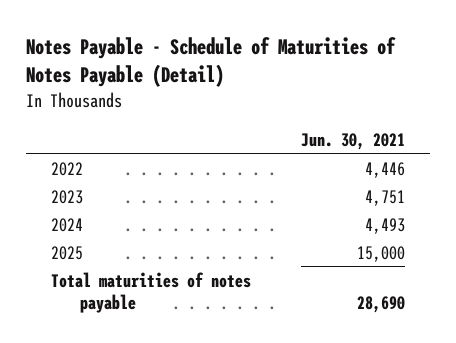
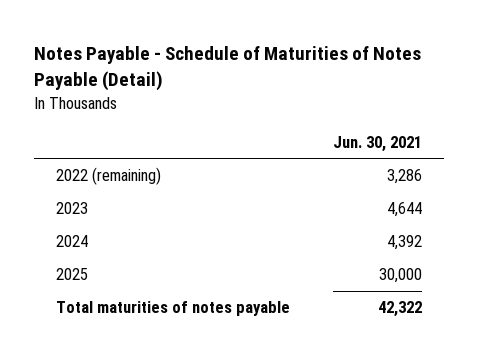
[50,161,83,176] 2022 -> [55,167,161,186] 2022 (remaining)
[365,161,406,178] 4,446 -> [387,169,423,185] 3,286
[365,189,406,206] 4,751 -> [387,202,423,218] 4,644
[365,217,406,234] 4,493 -> [387,235,423,251] 4,392
[357,245,406,262] 15,000 -> [379,268,423,284] 30,000
[357,295,406,313] 28,690 -> [378,301,423,318] 42,322

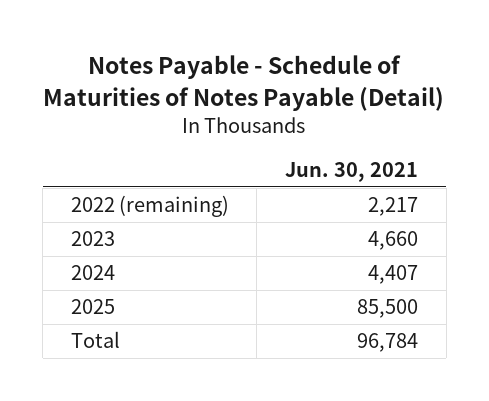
[387,169,423,185] 3,286 -> [368,197,419,217] 2,217
[387,202,423,218] 4,644 -> [368,231,419,251] 4,660
[387,235,423,251] 4,392 -> [368,265,419,285] 4,407
[379,268,423,284] 30,000 -> [357,299,419,319] 85,500
[55,301,290,317] Total maturities of notes payable -> [70,331,120,349] Total
[378,301,423,318] 42,322 -> [357,333,419,353] 96,784

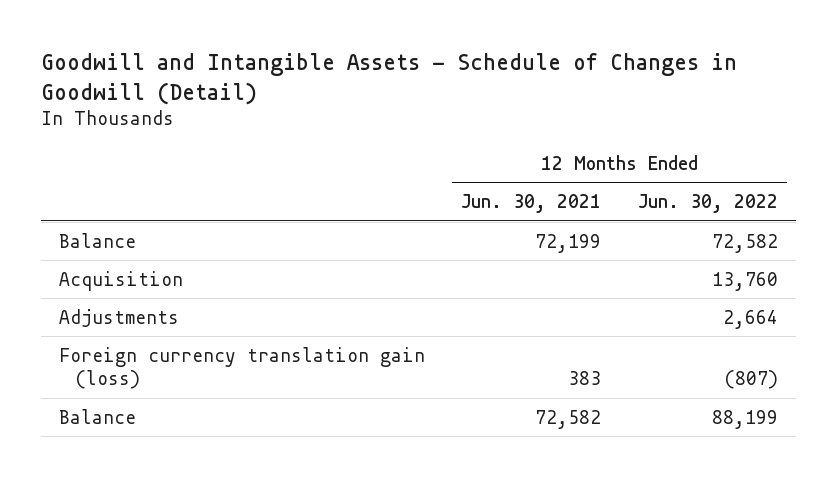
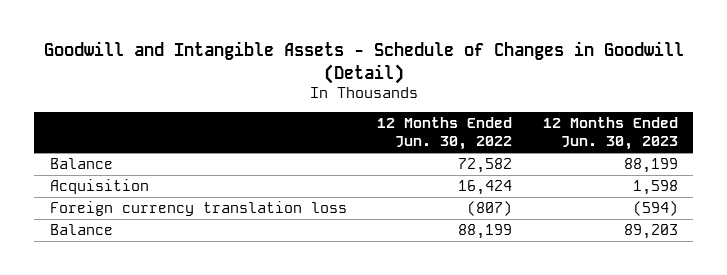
[461,194,602,214] Jun. 30, 2021 -> none
none -> [542,117,678,150] 12 Months Ended Jun. 30, 2023
[58,308,179,327] Adjustments -> none
[711,271,778,291] 13,760 -> [458,180,513,196] 16,424
[58,346,425,390] Foreign currency translation gain (loss) -> [49,201,347,217] Foreign currency translation loss

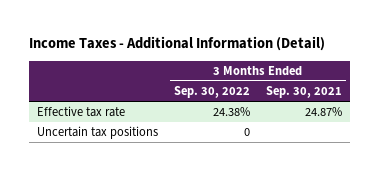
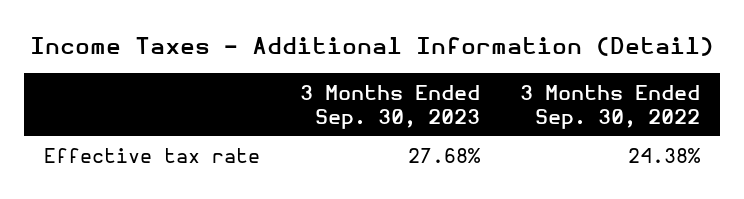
[266,86,343,99] Sep. 30, 2021 -> none
none -> [299,84,480,130] 3 Months Ended Sep. 30, 2023
[36,126,158,140] Uncertain tax positions -> none

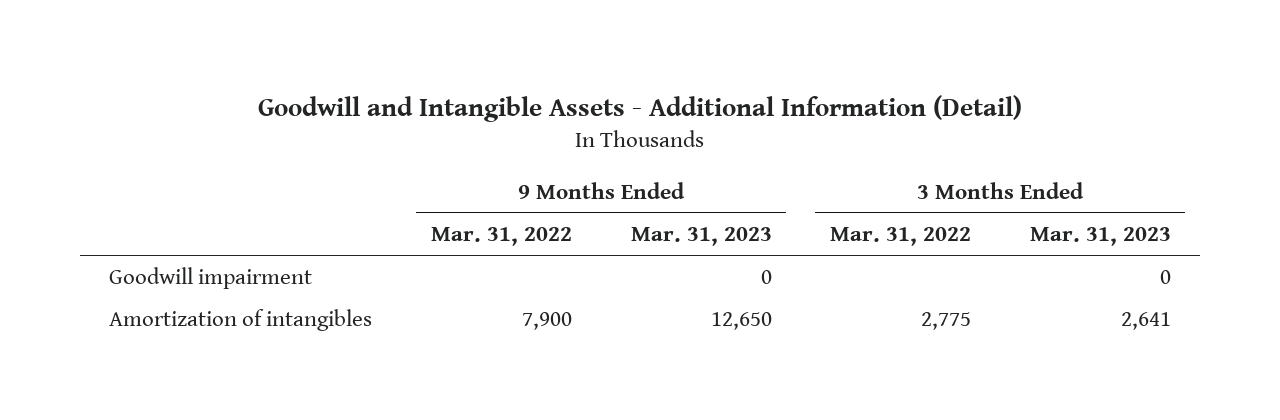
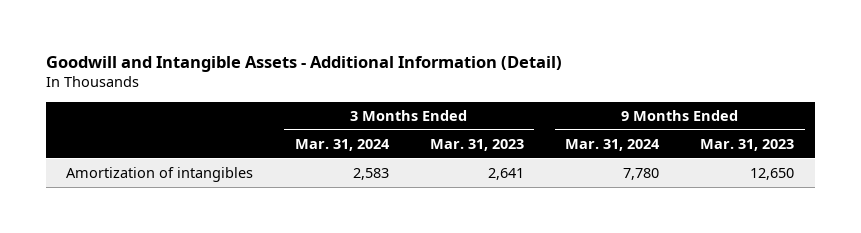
[431,227,573,247] Mar. 31, 2022 -> none
[830,227,972,247] Mar. 31, 2022 -> none
none -> [294,138,390,151] Mar. 31, 2024
none -> [565,138,661,151] Mar. 31, 2024
[109,267,313,290] Goodwill impairment -> none

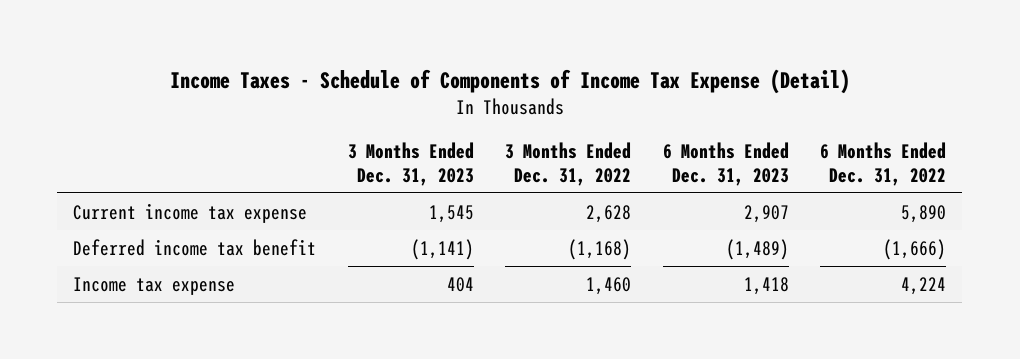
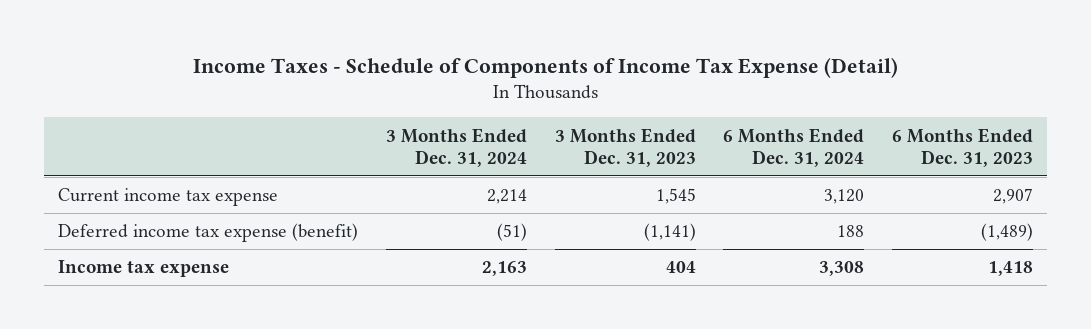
[505,142,632,186] 3 Months Ended Dec. 31, 2022 -> none
[820,142,947,186] 6 Months Ended Dec. 31, 2022 -> none
none -> [385,127,527,167] 3 Months Ended Dec. 31, 2024
none -> [723,127,865,167] 6 Months Ended Dec. 31, 2024
[73,238,317,256] Deferred income tax benefit -> [57,223,358,243] Deferred income tax expense (benefit)

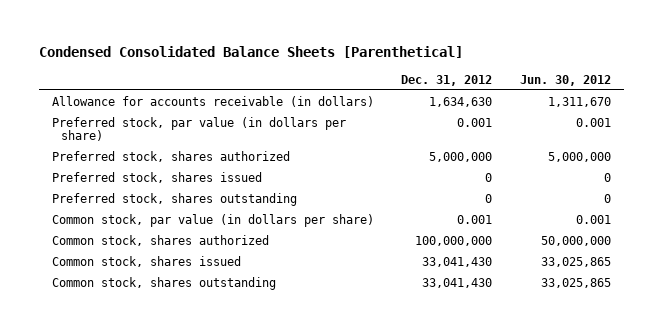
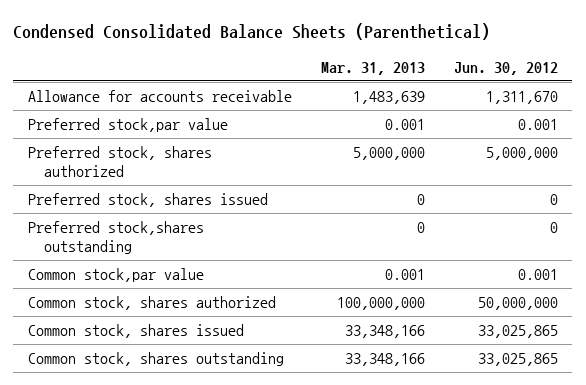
[38,46,463,59] Condensed Consolidated Balance Sheets [Parenthetical] -> [13,23,491,41] Condensed Consolidated Balance Sheets (Parenthetical)
[401,74,493,86] Dec. 31, 2012 -> none
none -> [320,61,425,75] Mar. 31, 2013
[52,95,375,107] Allowance for accounts receivable (in dollars) -> [27,89,292,102] Allowance for accounts receivable
[52,116,347,142] Preferred stock, par value (in dollars per share) -> [27,117,228,132] Preferred stock,par value
[52,192,298,206] Preferred stock, shares outstanding -> [27,220,204,255] Preferred stock,shares outstanding
[52,213,375,227] Common stock, par value (in dollars per share) -> [27,267,204,282] Common stock,par value

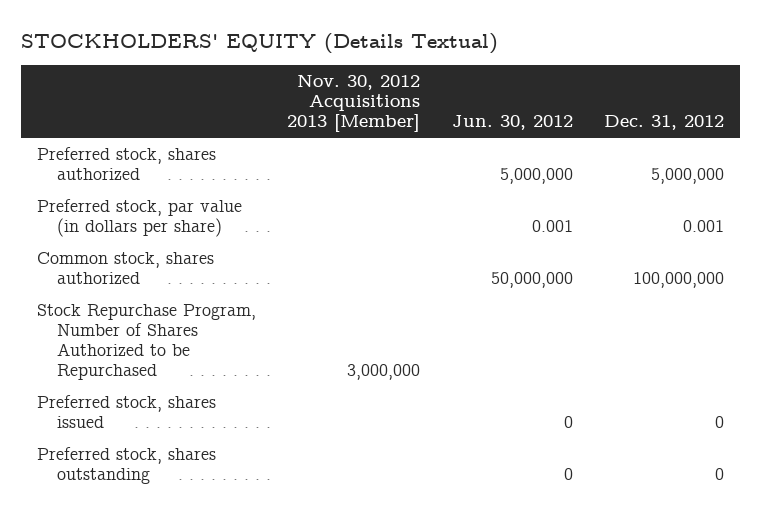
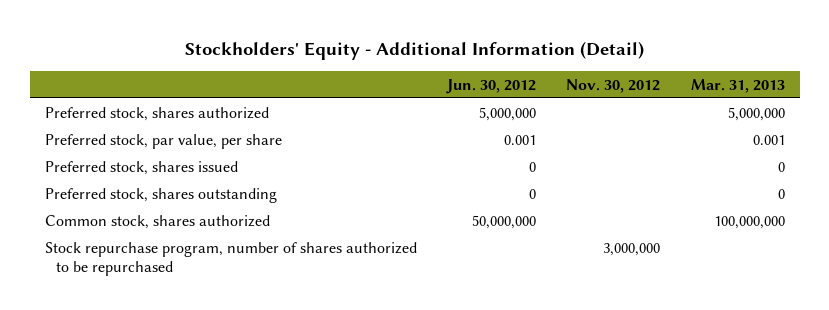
[20,32,498,54] STOCKHOLDERS' EQUITY (Details Textual) -> [184,40,644,60] Stockholders' Equity - Additional Information (Detail)
[287,74,421,133] Nov. 30, 2012 Acquisitions 2013 [Member] -> none
[604,115,725,131] Dec. 31, 2012 -> none
none -> [566,78,661,93] Nov. 30, 2012
none -> [690,78,785,93] Mar. 31, 2013
[36,303,256,381] Stock Repurchase Program, Number of Shares Authorized to be Repurchased -> none
[36,198,242,237] Preferred stock, par value (in dollars per share) -> [44,133,282,149] Preferred stock, par value, per share
[36,251,214,284] Common stock, shares authorized -> [44,214,270,229] Common stock, shares authorized
none -> [44,241,417,277] Stock repurchase program, number of shares authorized to be repurchased

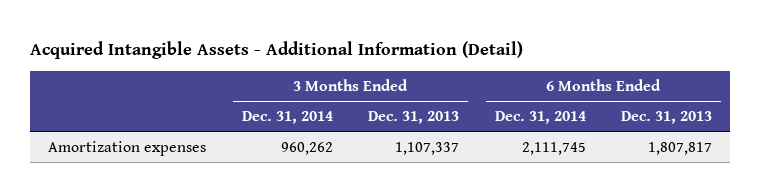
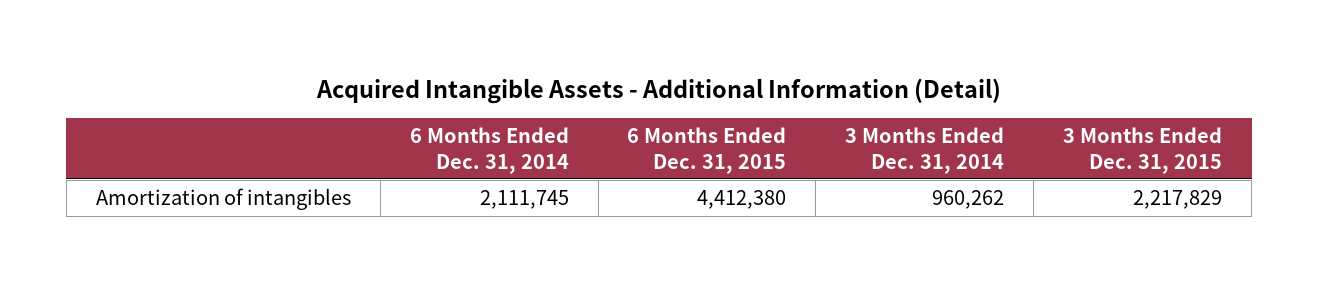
[368,111,460,125] Dec. 31, 2013 -> none
[621,111,713,125] Dec. 31, 2013 -> none
none -> [627,127,787,174] 6 Months Ended Dec. 31, 2015
none -> [1063,127,1223,174] 3 Months Ended Dec. 31, 2015
[48,141,207,157] Amortization expenses -> [95,188,351,211] Amortization of intangibles

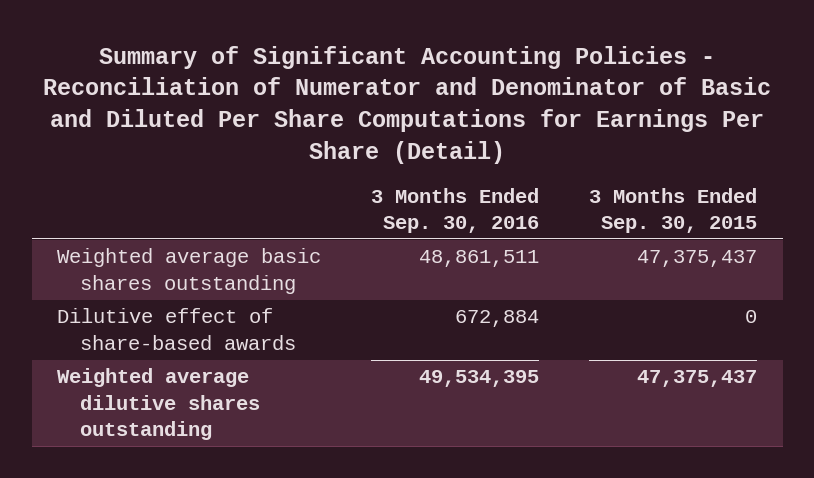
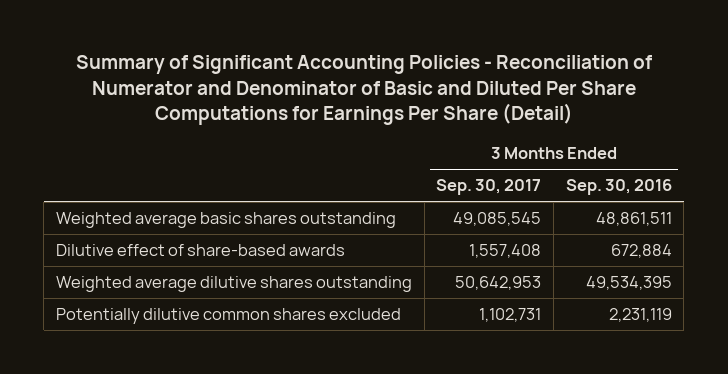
[589,187,758,233] 3 Months Ended Sep. 30, 2015 -> none
none -> [436,179,542,196] Sep. 30, 2017
none -> [56,308,402,325] Potentially dilutive common shares excluded

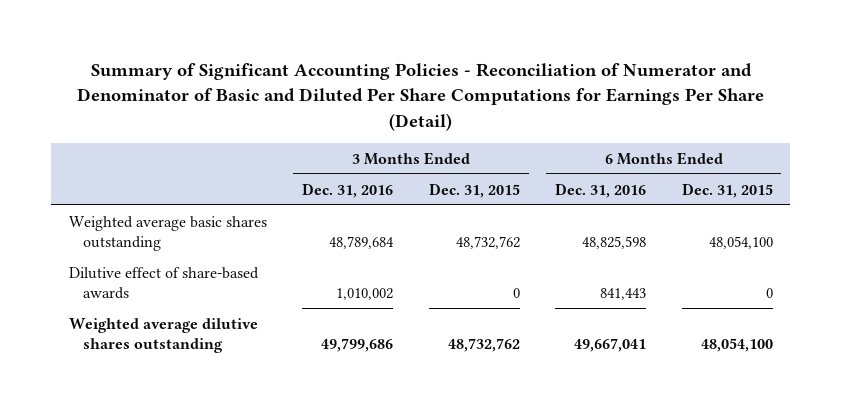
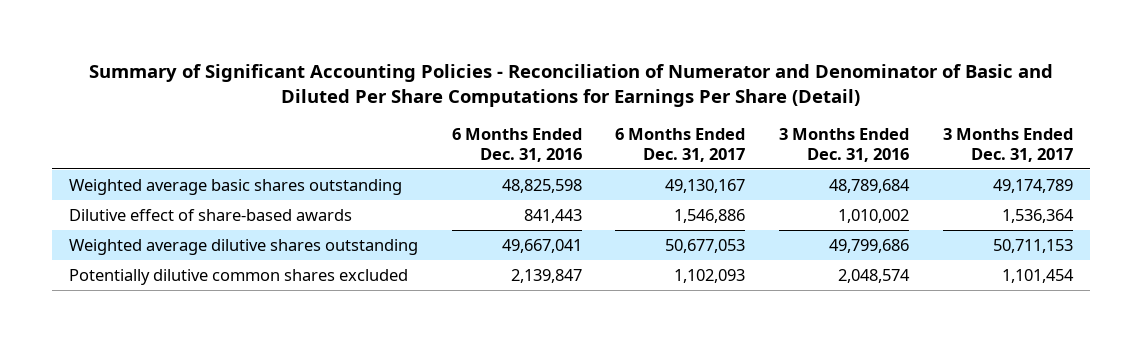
[428,182,520,198] Dec. 31, 2015 -> none
[681,182,773,198] Dec. 31, 2015 -> none
none -> [615,128,746,162] 6 Months Ended Dec. 31, 2017
none -> [942,128,1073,162] 3 Months Ended Dec. 31, 2017
none -> [69,269,409,286] Potentially dilutive common shares excluded

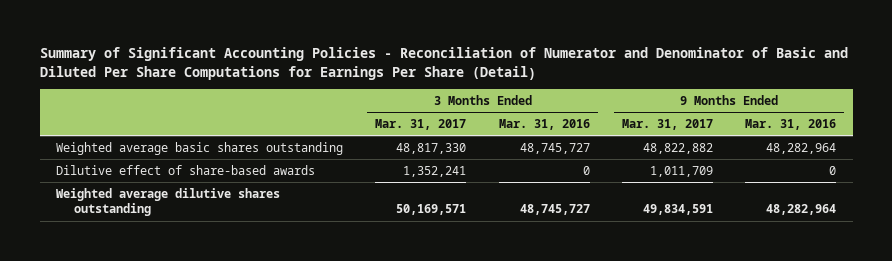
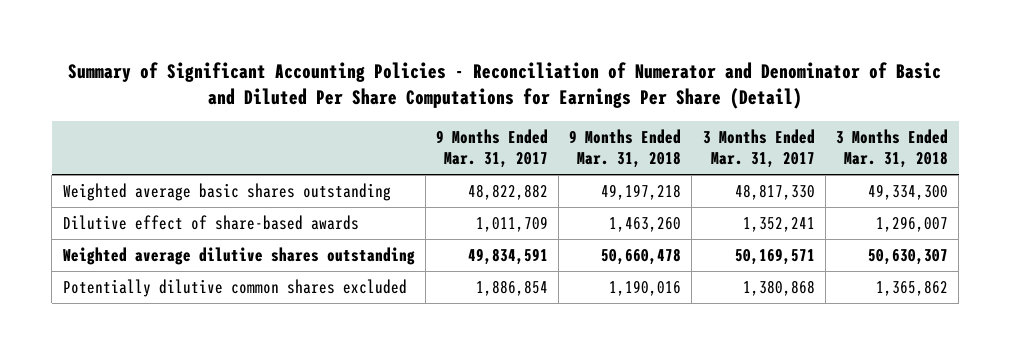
[498,119,590,131] Mar. 31, 2016 -> none
[745,119,837,131] Mar. 31, 2016 -> none
none -> [569,128,682,169] 9 Months Ended Mar. 31, 2018
none -> [835,128,948,169] 3 Months Ended Mar. 31, 2018
none -> [62,278,407,297] Potentially dilutive common shares excluded

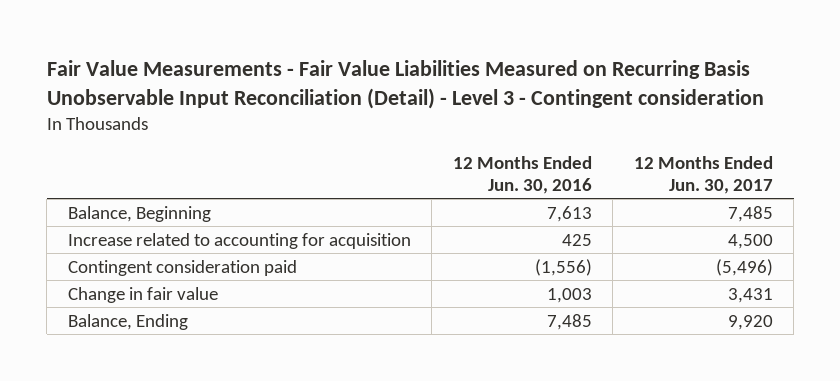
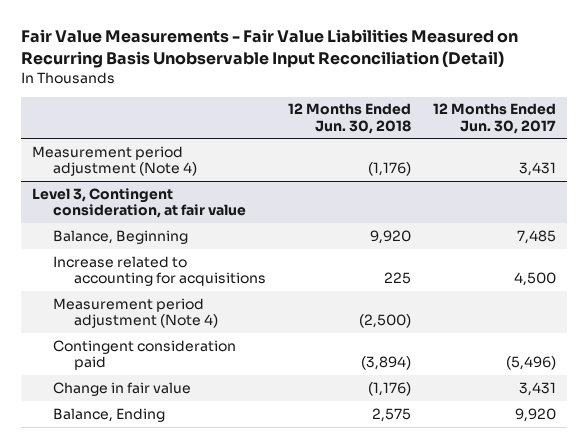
[46,59,764,109] Fair Value Measurements - Fair Value Liabilities Measured on Recurring Basis Unobservable Input Reconciliation (Detail) - Level 3 - Contingent consideration -> [20,29,518,68] Fair Value Measurements - Fair Value Liabilities Measured on Recurring Basis Unobservable Input Reconciliation (Detail)
[452,155,592,194] 12 Months Ended Jun. 30, 2016 -> none
none -> [288,103,412,134] 12 Months Ended Jun. 30, 2018
none -> [31,145,197,177] Measurement period adjustment (Note 4)
none -> [31,187,246,219] Level 3, Contingent consideration, at fair value
[67,232,411,249] Increase related to accounting for acquisition -> [52,255,267,287] Increase related to accounting for acquisitions
none -> [52,297,219,329] Measurement period adjustment (Note 4)

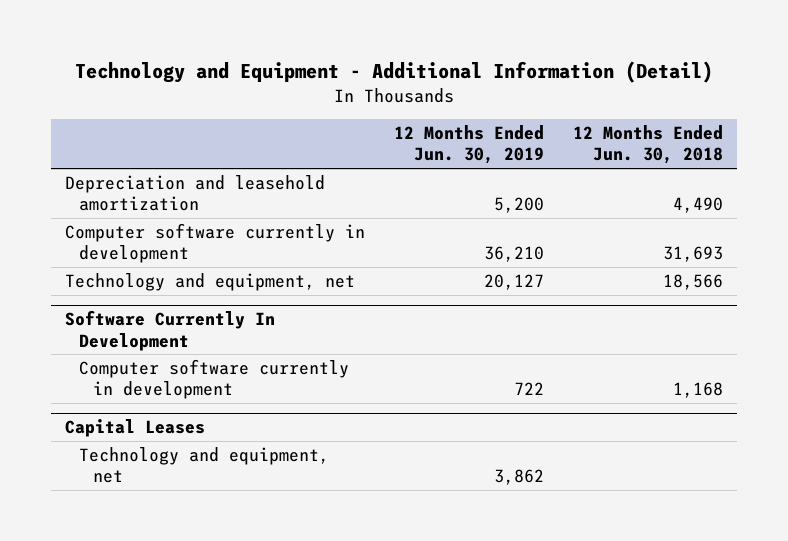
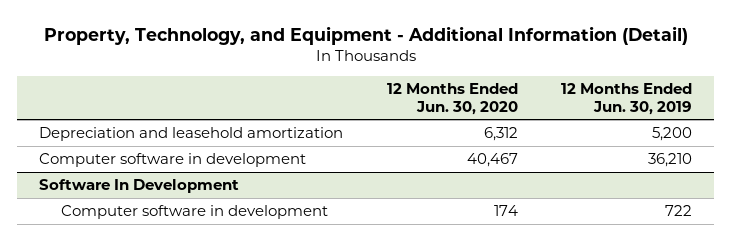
[75,61,714,84] Technology and Equipment - Additional Information (Detail) -> [43,25,688,45] Property, Technology, and Equipment - Additional Information (Detail)
[572,125,723,165] 12 Months Ended Jun. 30, 2018 -> none
none -> [386,83,518,115] 12 Months Ended Jun. 30, 2020
[65,272,356,291] Technology and equipment, net -> none
[65,419,206,438] Capital Leases -> none
[79,446,330,484] Technology and equipment, net -> none
[65,222,366,264] Computer software currently in development -> [38,153,306,168] Computer software in development
[65,310,276,351] Software Currently In Development -> [38,179,239,194] Software In Development
[79,358,350,400] Computer software currently in development -> [60,205,328,220] Computer software in development

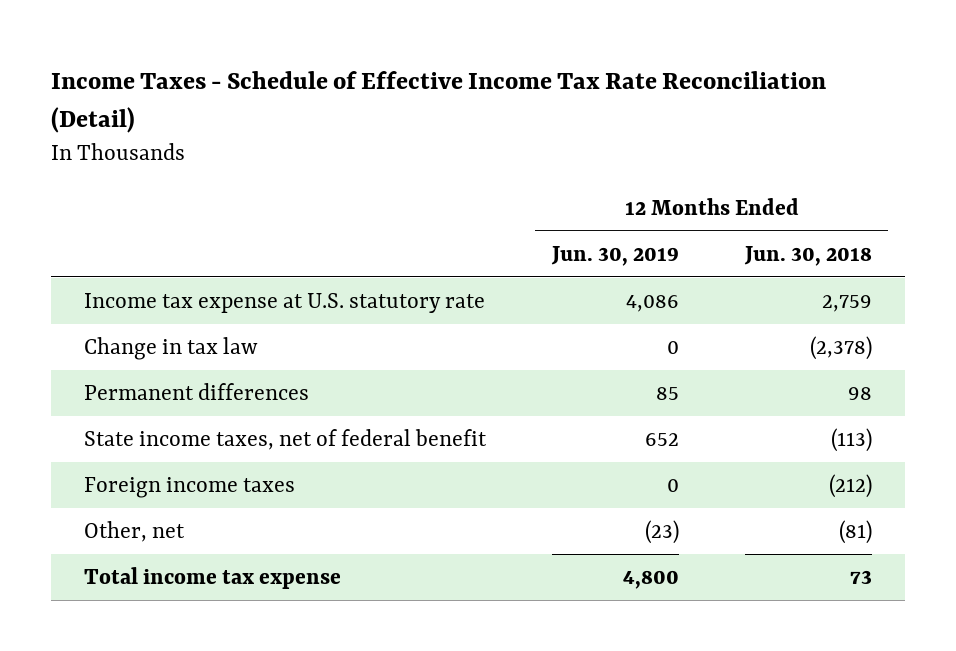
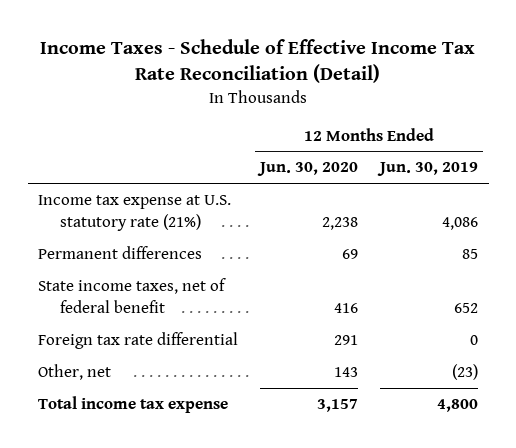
[743,245,872,266] Jun. 30, 2018 -> none
none -> [257,162,359,177] Jun. 30, 2020
[83,337,258,361] Change in tax law -> none
[83,293,485,314] Income tax expense at U.S. statutory rate -> [38,195,232,231] Income tax expense at U.S. statutory rate (21%)
[83,477,295,499] Foreign income taxes -> [38,332,239,350] Foreign tax rate differential

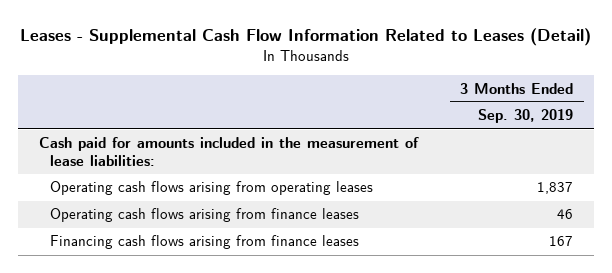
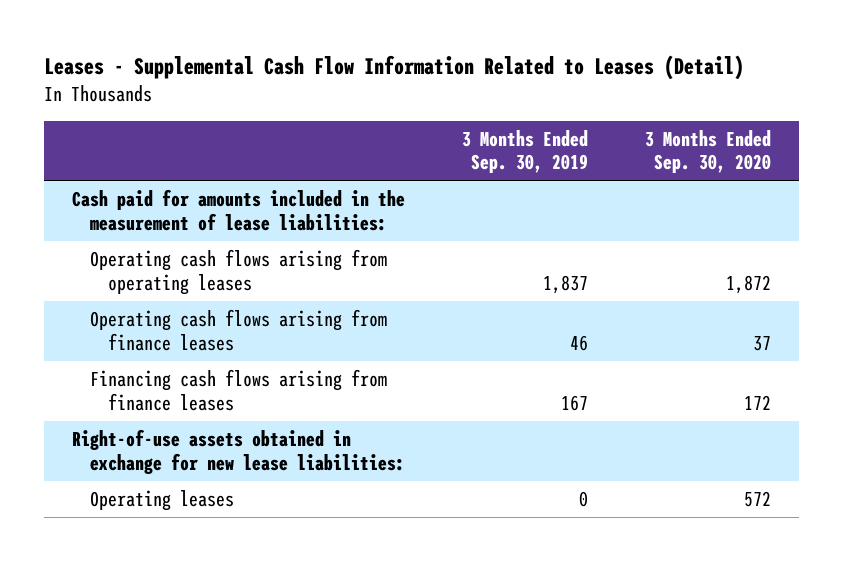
none -> [644,129,771,174] 3 Months Ended Sep. 30, 2020
none -> [72,428,406,474] Right-of-use assets obtained in exchange for new lease liabilities:
none -> [90,489,235,511] Operating leases

